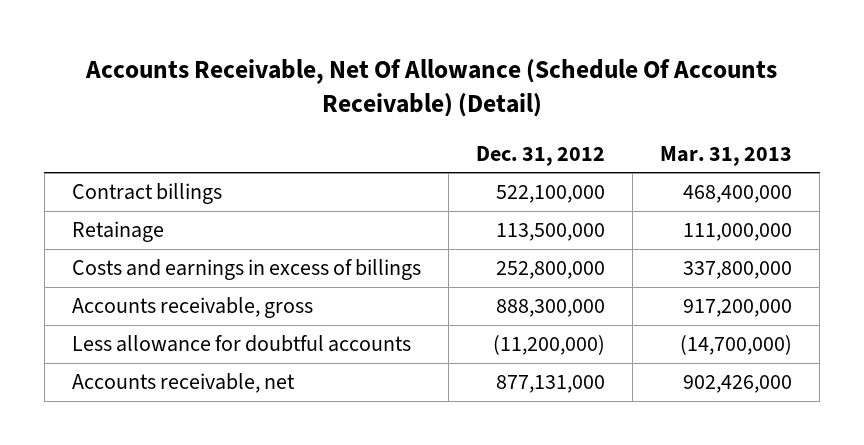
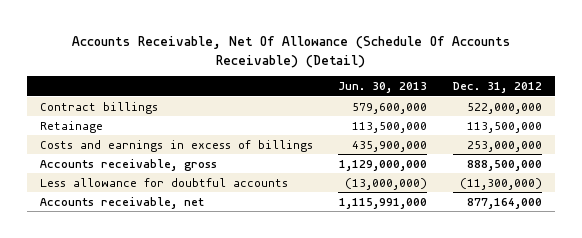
[660,145,793,166] Mar. 31, 2013 -> none
none -> [338,82,428,94] Jun. 30, 2013
[495,185,605,204] 522,100,000 -> [466,102,542,114] 522,000,000
[495,261,605,280] 252,800,000 -> [466,140,542,152] 253,000,000
[495,299,605,318] 888,300,000 -> [466,159,542,171] 888,500,000
[492,335,605,356] (11,200,000) -> [459,177,542,190] (11,300,000)
[495,375,605,394] 877,131,000 -> [466,197,542,209] 877,164,000

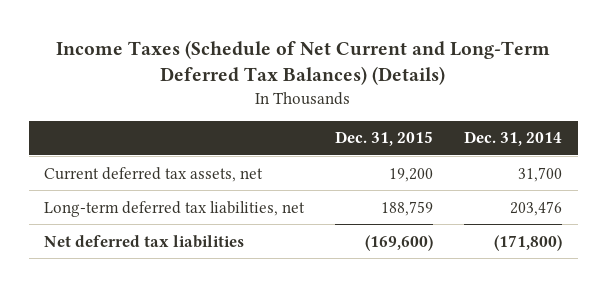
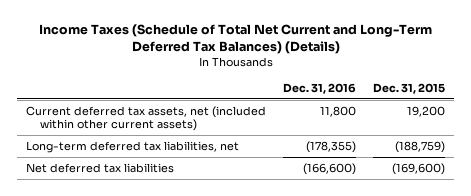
[56,39,551,86] Income Taxes (Schedule of Net Current and Long-Term Deferred Tax Balances) (Details) -> [38,24,432,55] Income Taxes (Schedule of Total Net Current and Long-Term Deferred Tax Balances) (Details)
[464,131,563,147] Dec. 31, 2014 -> none
none -> [283,83,357,95] Dec. 31, 2016
[44,166,264,182] Current deferred tax assets, net -> [25,105,266,131] Current deferred tax assets, net (included within other current assets)
[381,200,434,216] 188,759 -> [395,140,446,153] (188,759)

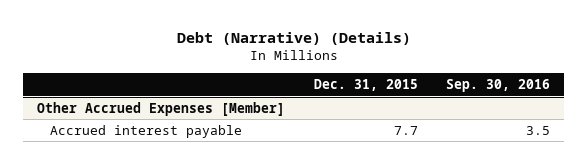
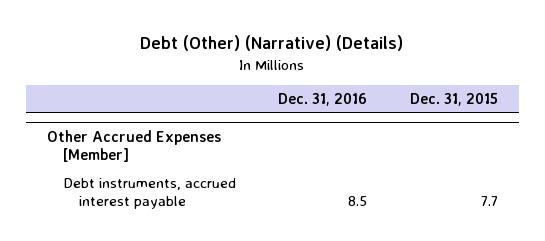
[176,31,411,45] Debt (Narrative) (Details) -> [140,35,404,52] Debt (Other) (Narrative) (Details)
[446,79,551,93] Sep. 30, 2016 -> none
none -> [278,93,368,107] Dec. 31, 2016
[49,124,242,138] Accrued interest payable -> [62,178,236,210] Debt instruments, accrued interest payable

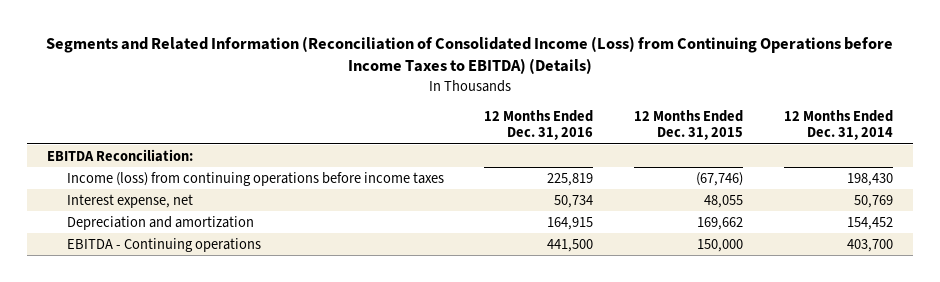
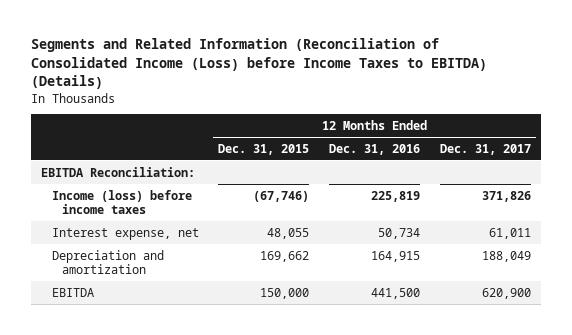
[45,36,893,75] Segments and Related Information (Reconciliation of Consolidated Income (Loss) from Continuing Operations before Income Taxes to EBITDA) (Details) -> [30,38,487,90] Segments and Related Information (Reconciliation of Consolidated Income (Loss) before Income Taxes to EBITDA) (Details)
[783,109,893,141] 12 Months Ended Dec. 31, 2014 -> none
none -> [440,143,532,155] Dec. 31, 2017
[66,171,444,186] Income (loss) from continuing operations before income taxes -> [51,189,192,215] Income (loss) before income taxes
[66,237,261,252] EBITDA - Continuing operations -> [51,287,94,297] EBITDA

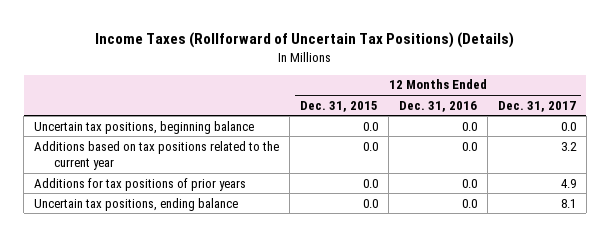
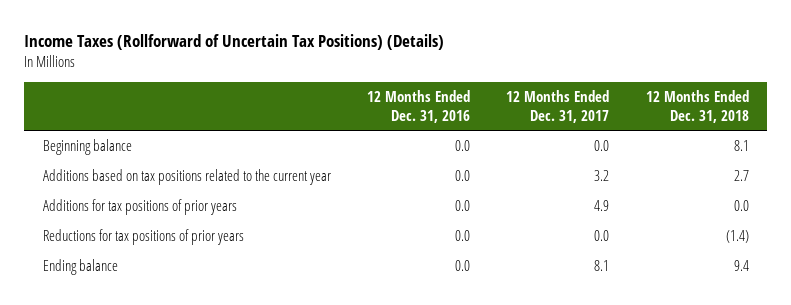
[300,100,379,112] Dec. 31, 2015 -> none
none -> [645,90,749,123] 12 Months Ended Dec. 31, 2018
[34,120,255,134] Uncertain tax positions, beginning balance -> [42,139,132,156] Beginning balance
none -> [42,229,244,246] Reductions for tax positions of prior years
[34,197,239,211] Uncertain tax positions, ending balance -> [42,259,118,276] Ending balance

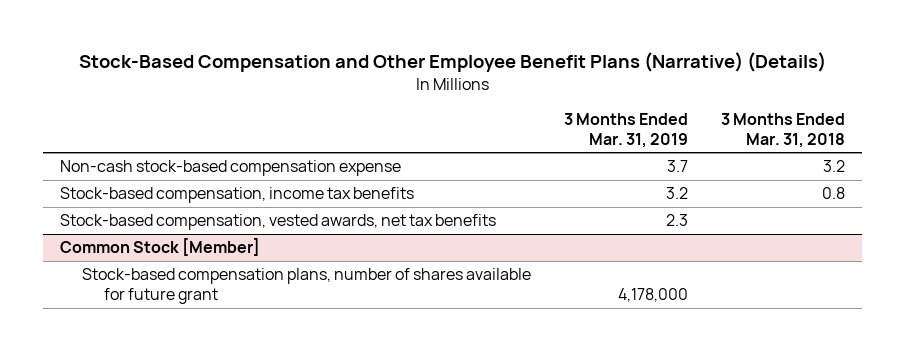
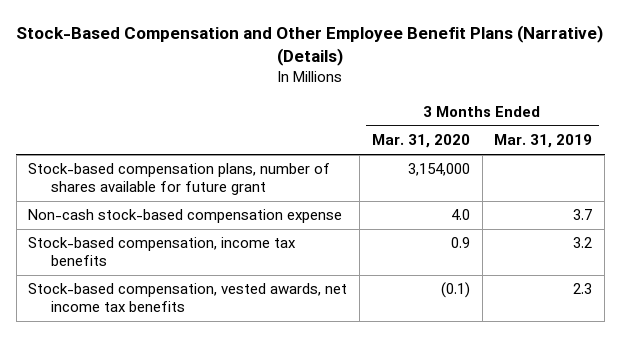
[721,113,846,149] 3 Months Ended Mar. 31, 2018 -> none
none -> [371,134,470,149] Mar. 31, 2020
none -> [28,163,331,195] Stock-based compensation plans, number of shares available for future grant
[59,238,260,257] Common Stock [Member] -> none
[82,268,532,305] Stock-based compensation plans, number of shares available for future grant -> none
[59,214,496,231] Stock-based compensation, vested awards, net tax benefits -> [28,283,348,312] Stock-based compensation, vested awards, net income tax benefits

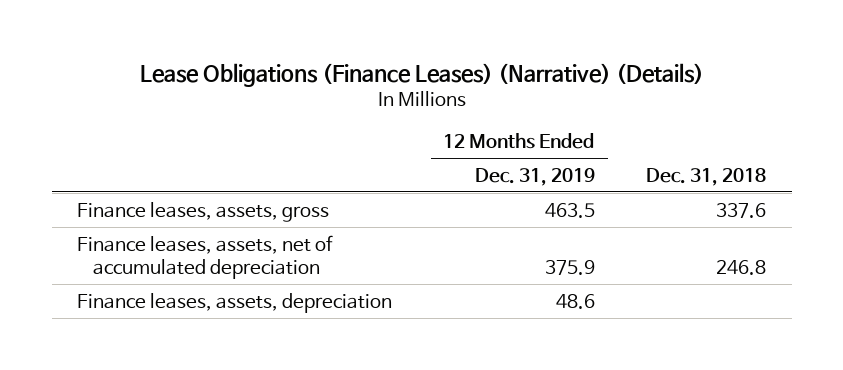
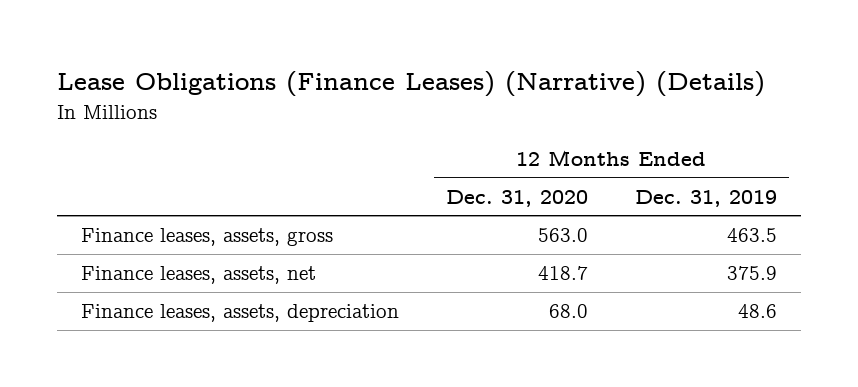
[646,167,767,186] Dec. 31, 2018 -> none
none -> [445,189,588,207] Dec. 31, 2020
[77,234,334,280] Finance leases, assets, net of accumulated depreciation -> [80,266,316,285] Finance leases, assets, net

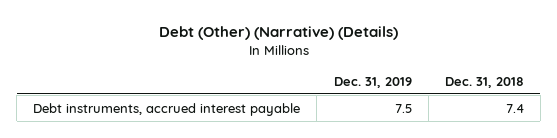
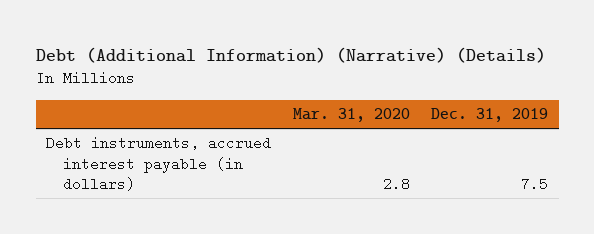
[158,26,398,41] Debt (Other) (Narrative) (Details) -> [35,47,546,64] Debt (Additional Information) (Narrative) (Details)
[444,76,524,88] Dec. 31, 2018 -> none
none -> [292,108,410,123] Mar. 31, 2020
[33,102,301,116] Debt instruments, accrued interest payable -> [46,136,272,191] Debt instruments, accrued interest payable (in dollars)

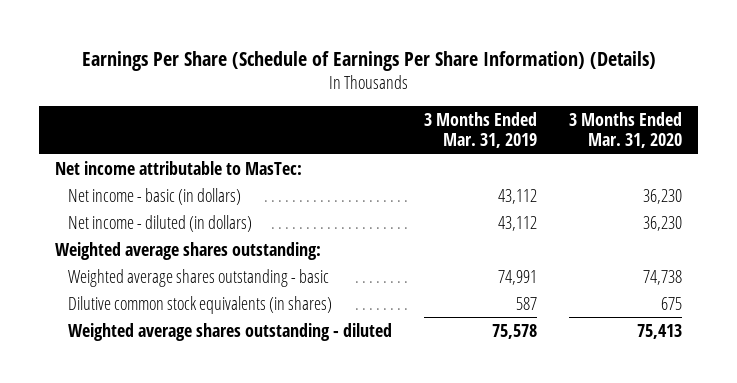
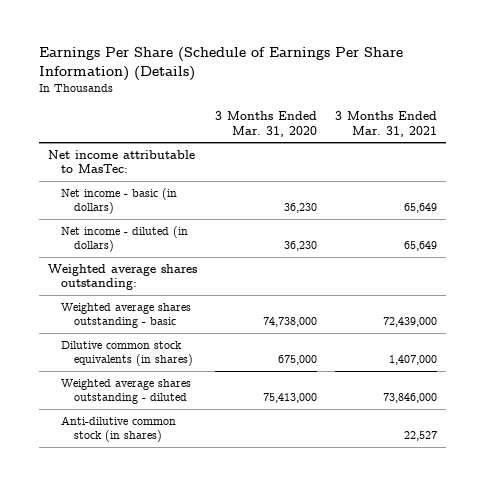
[424,112,538,149] 3 Months Ended Mar. 31, 2019 -> none
none -> [335,110,438,137] 3 Months Ended Mar. 31, 2021
[643,269,683,285] 74,738 -> [263,317,318,328] 74,738,000
[661,296,683,310] 675 -> [278,355,318,366] 675,000
[637,323,683,339] 75,413 -> [263,393,318,404] 75,413,000
none -> [60,415,176,443] Anti-dilutive common stock (in shares)

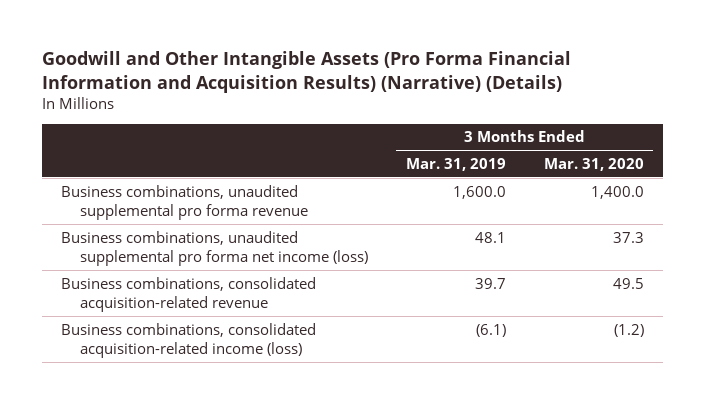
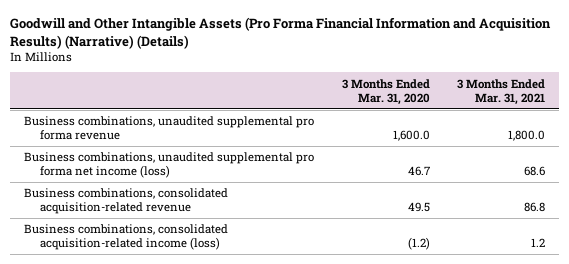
[405,157,506,171] Mar. 31, 2019 -> none
none -> [457,78,546,105] 3 Months Ended Mar. 31, 2021
[590,185,644,199] 1,400.0 -> [392,130,430,142] 1,600.0
[612,231,644,243] 37.3 -> [407,166,430,177] 46.7

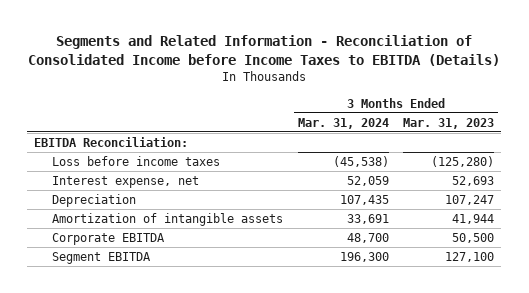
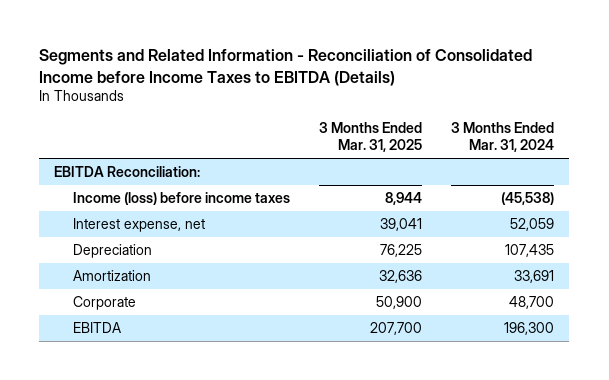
[403,117,495,129] Mar. 31, 2023 -> none
none -> [319,122,423,153] 3 Months Ended Mar. 31, 2025
[51,156,220,167] Loss before income taxes -> [73,192,291,206] Income (loss) before income taxes
[51,213,283,227] Amortization of intangible assets -> [73,270,152,282] Amortization
[51,233,165,246] Corporate EBITDA -> [73,296,137,311] Corporate
[51,252,151,265] Segment EBITDA -> [73,322,122,334] EBITDA

